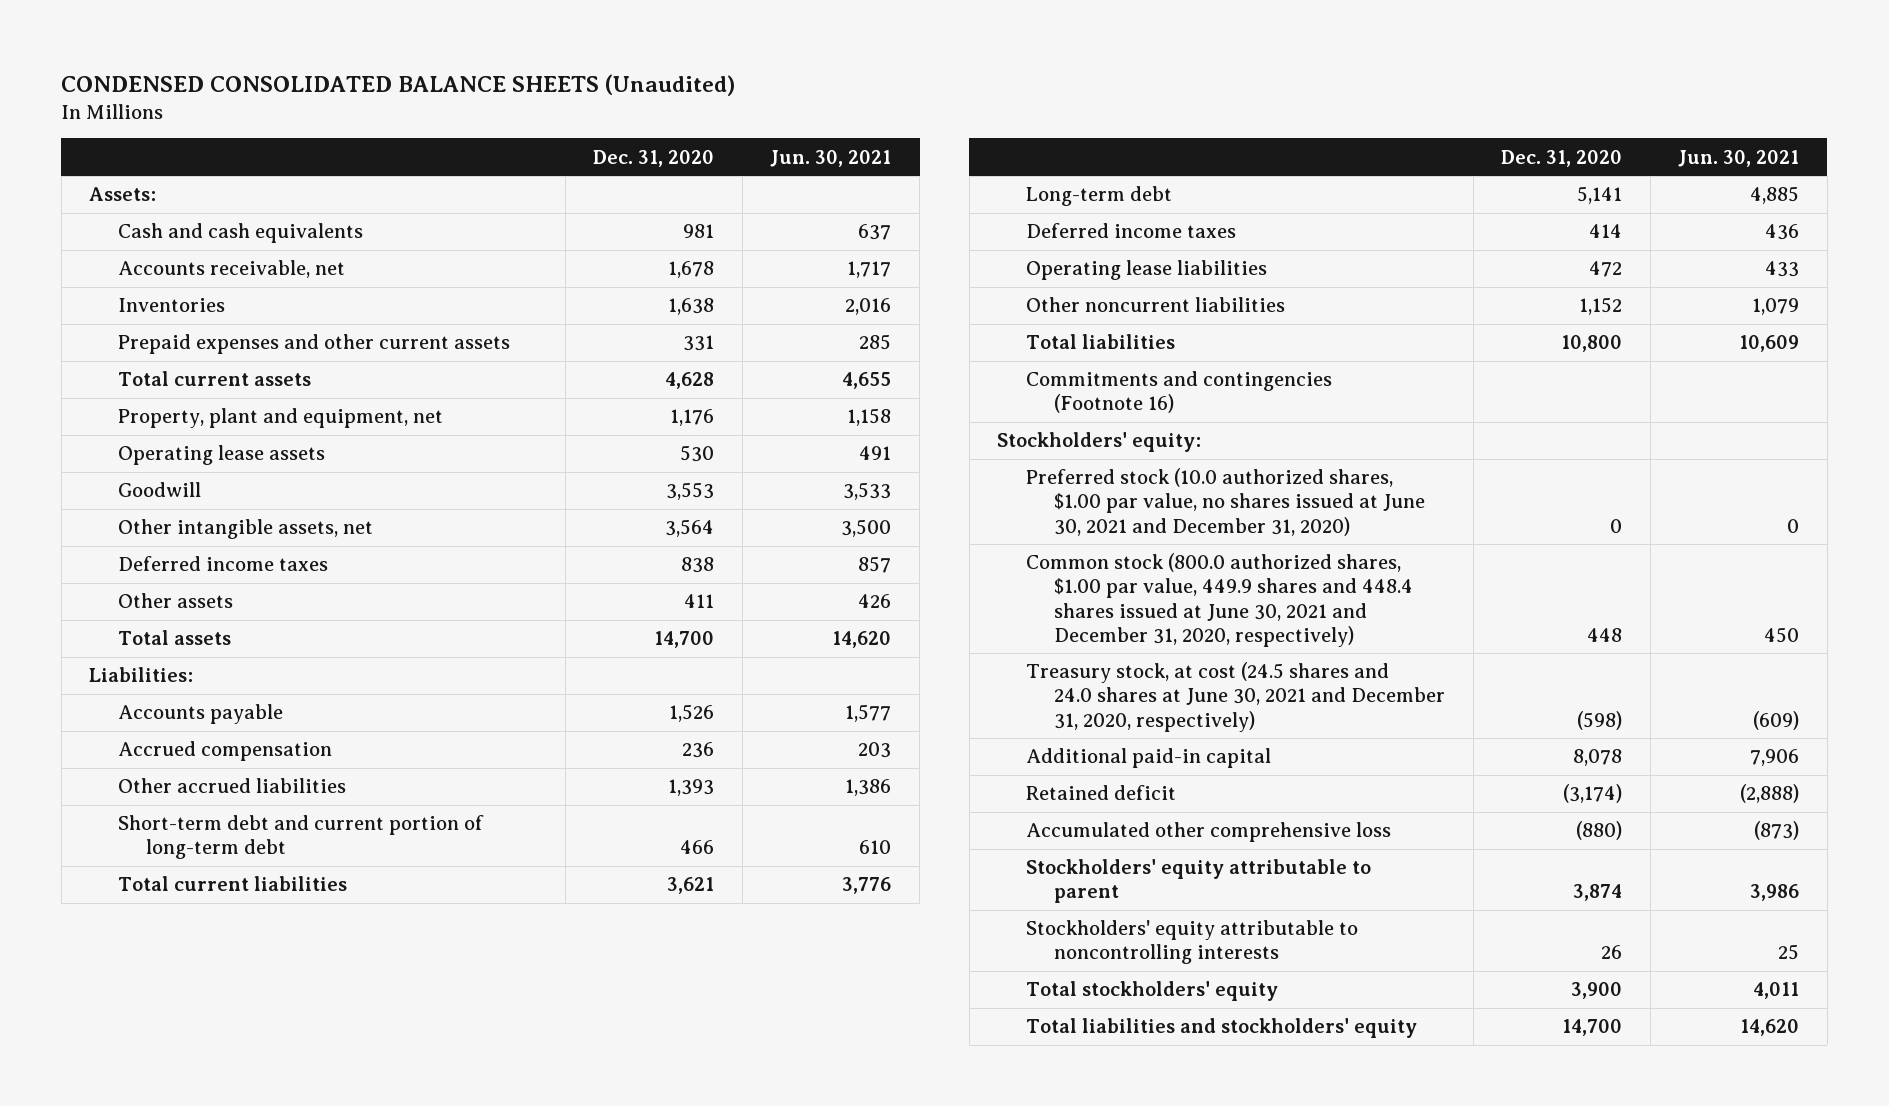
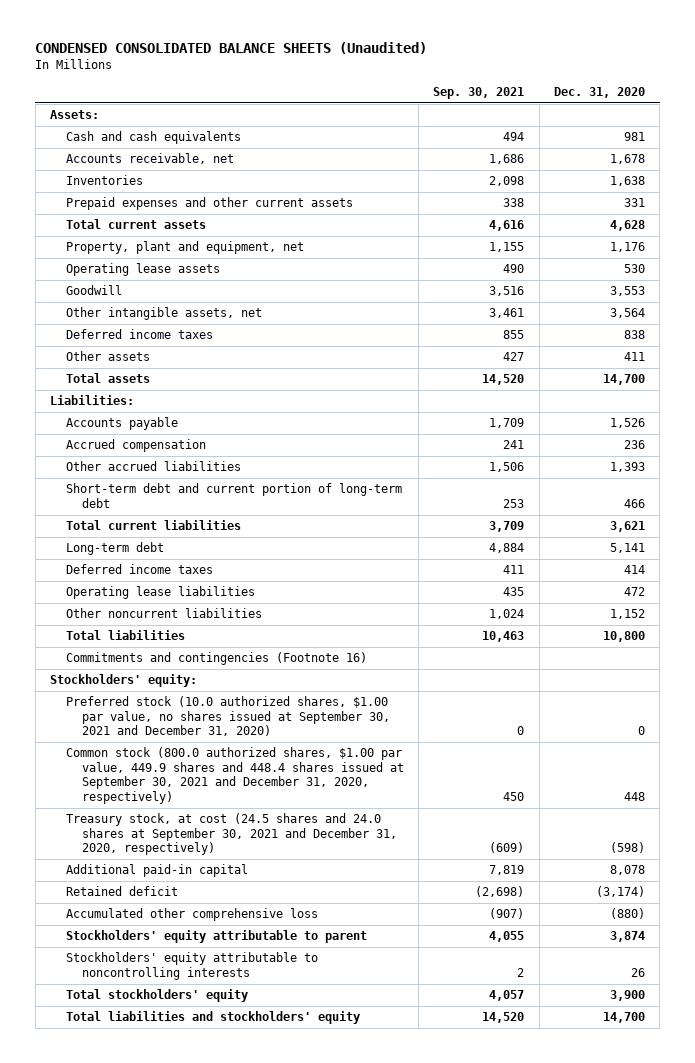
[770,149,892,167] Jun. 30, 2021 -> none
none -> [433,87,525,100] Sep. 30, 2021
[1025,468,1425,536] Preferred stock (10.0 authorized shares, $1.00 par value, no shares issued at June 30, 2021 and December 31, 2020) -> [65,696,390,737] Preferred stock (10.0 authorized shares, $1.00 par value, no shares issued at September 30, 2021 and December 31, 2020)
[1025,553,1413,647] Common stock (800.0 authorized shares, $1.00 par value, 449.9 shares and 448.4 shares issued at June 30, 2021 and December 31, 2020, respectively) -> [65,747,404,804] Common stock (800.0 authorized shares, $1.00 par value, 449.9 shares and 448.4 shares issued at September 30, 2021 and December 31, 2020, respectively)
[1025,662,1445,732] Treasury stock, at cost (24.5 shares and 24.0 shares at June 30, 2021 and December 31, 2020, respectively) -> [65,813,397,856] Treasury stock, at cost (24.5 shares and 24.0 shares at September 30, 2021 and December 31, 2020, respectively)

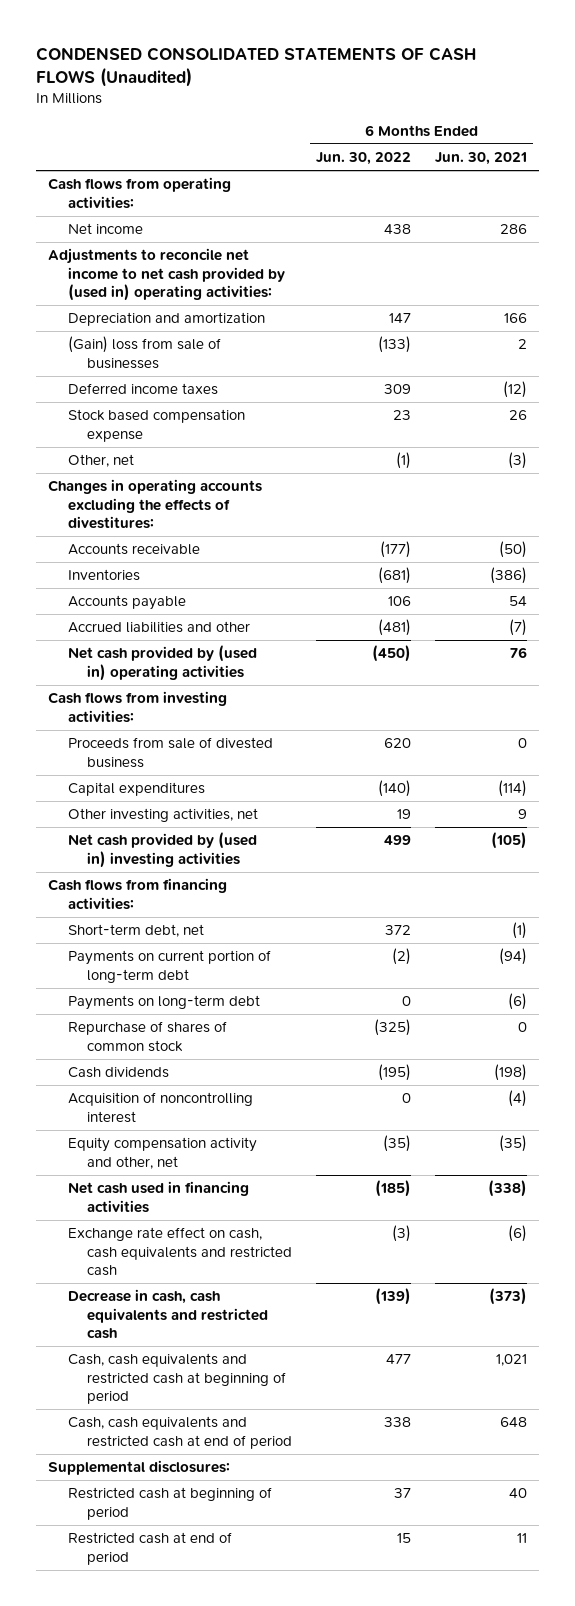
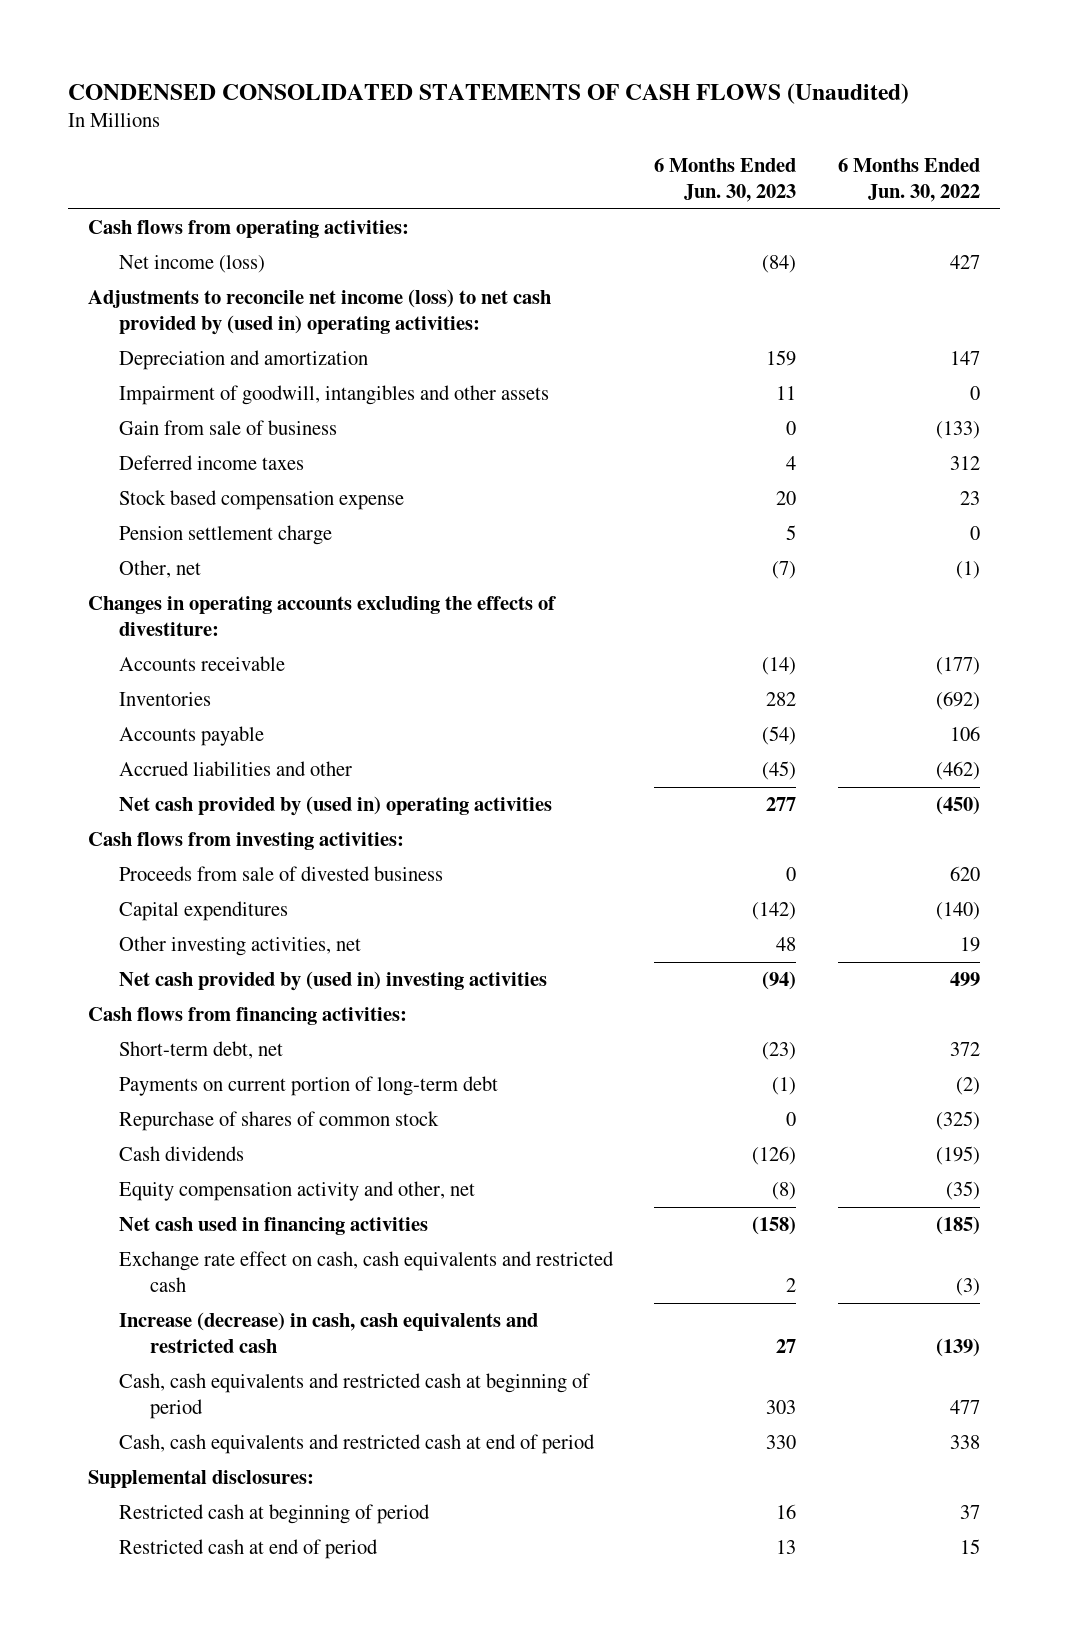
[435,152,528,166] Jun. 30, 2021 -> none
none -> [654,158,797,203] 6 Months Ended Jun. 30, 2023
[67,223,143,235] Net income -> [119,255,266,274] Net income (loss)
[384,224,412,235] 438 -> [949,255,980,270] 427
[48,248,285,301] Adjustments to reconcile net income to net cash provided by (used in) operating activities: -> [88,289,552,336] Adjustments to reconcile net income (loss) to net cash provided by (used in) operating activities:
none -> [119,385,550,406] Impairment of goodwill, intangibles and other assets
[67,336,221,369] (Gain) loss from sale of businesses -> [119,420,338,436] Gain from sale of business
[384,384,412,395] 309 -> [949,456,980,471] 312
none -> [119,525,333,546] Pension settlement charge
[48,479,263,529] Changes in operating accounts excluding the effects of divestitures: -> [88,596,557,637] Changes in operating accounts excluding the effects of divestiture:
[378,567,412,585] (681) -> [935,691,980,711] (692)
[378,619,412,637] (481) -> [935,761,980,781] (462)
[67,995,260,1011] Payments on long-term debt -> none
[67,1092,253,1123] Acquisition of noncontrolling interest -> none
[67,1289,269,1339] Decrease in cash, cash equivalents and restricted cash -> [119,1312,539,1354] Increase (decrease) in cash, cash equivalents and restricted cash

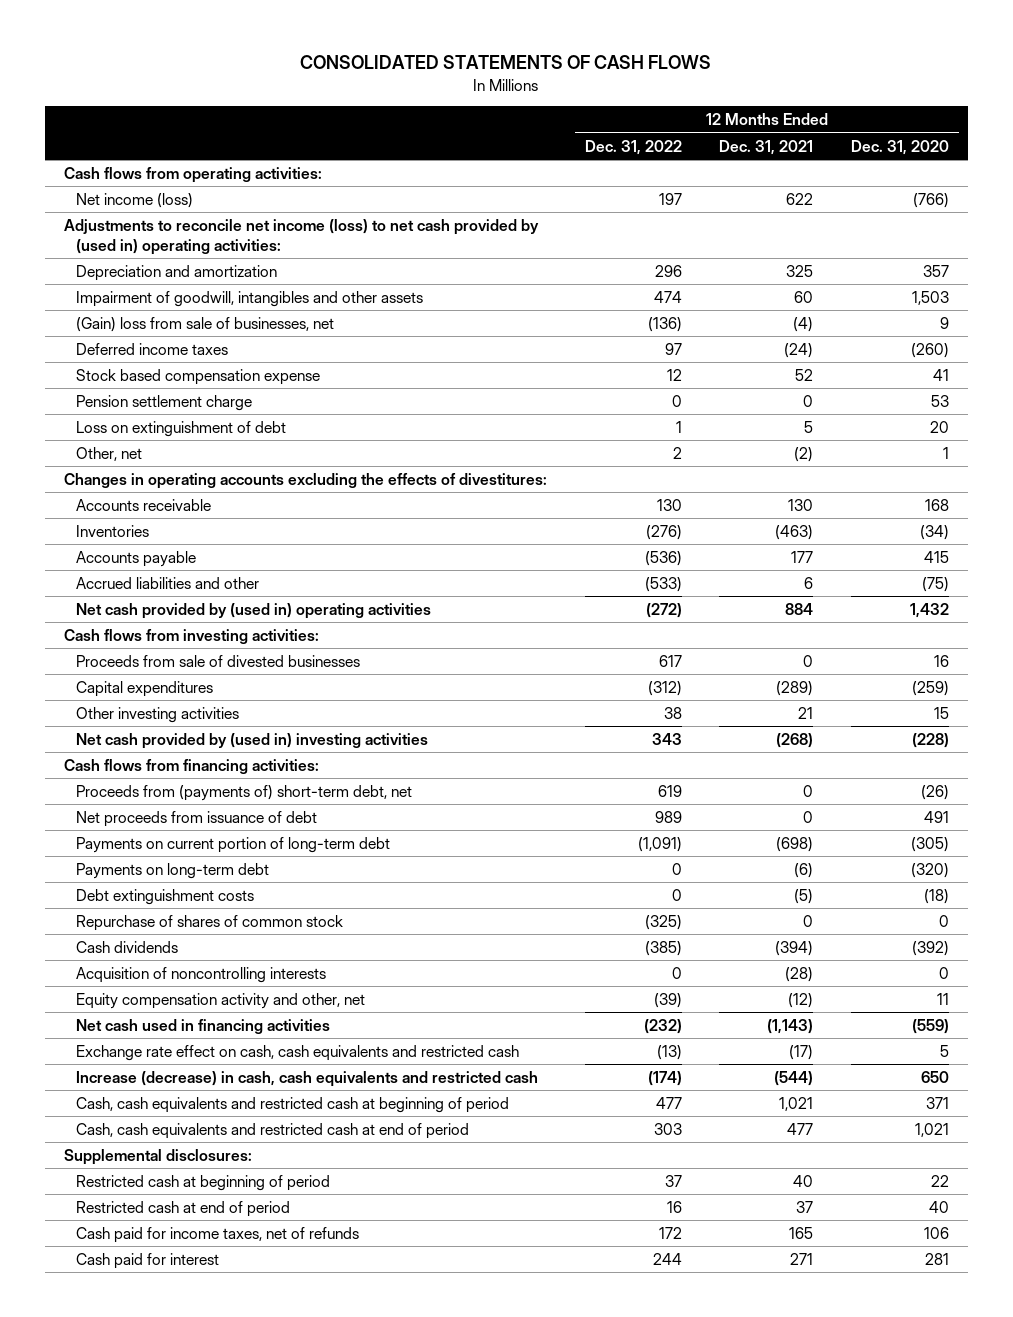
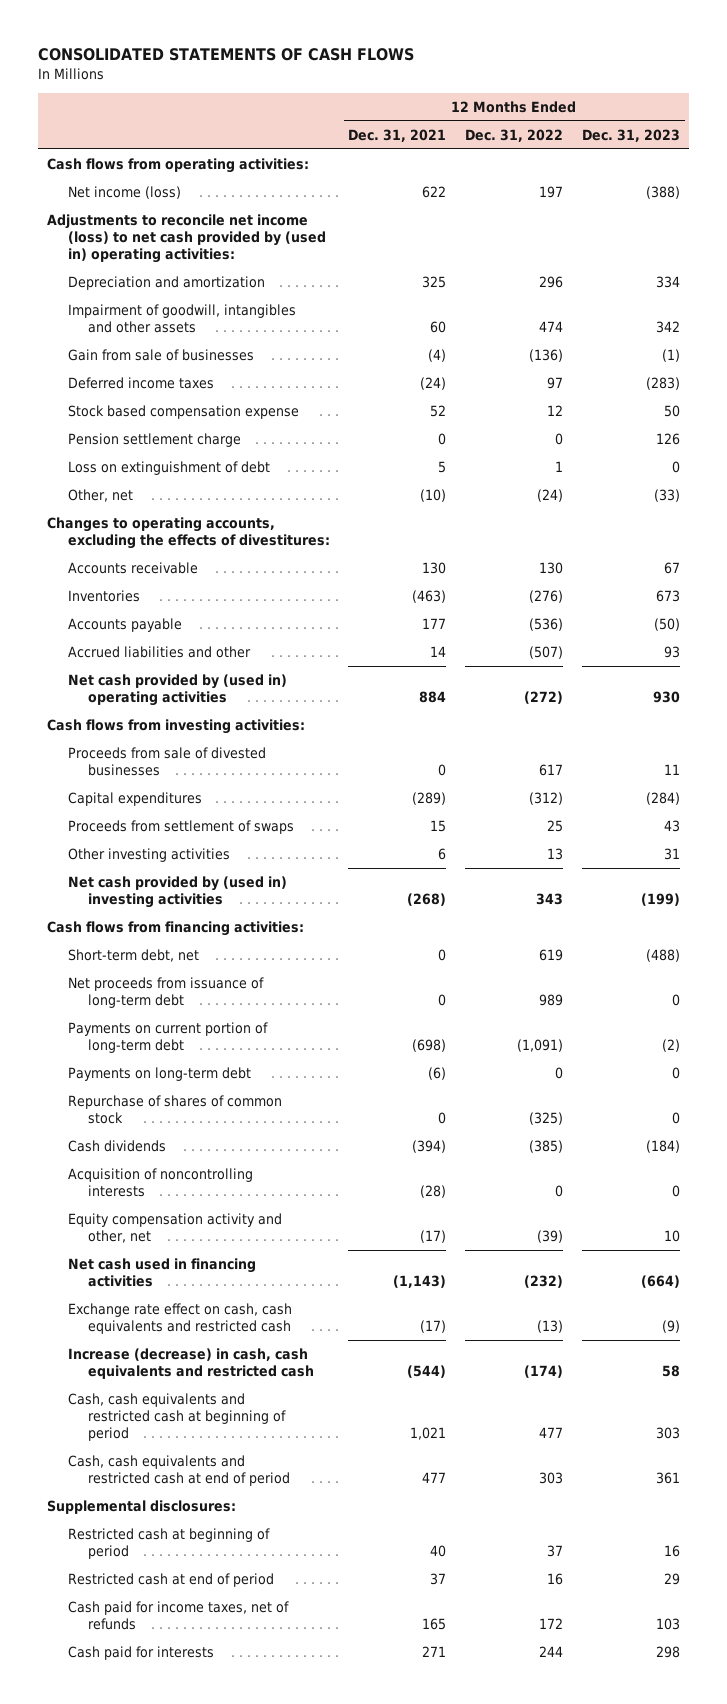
[851,139,950,155] Dec. 31, 2020 -> none
none -> [581,128,680,142] Dec. 31, 2023
[75,316,334,332] (Gain) loss from sale of businesses, net -> [67,349,254,362] Gain from sale of businesses
[672,446,682,459] 2 -> [537,489,564,503] (24)
[794,446,814,462] (2) -> [420,489,447,503] (10)
[63,472,547,489] Changes in operating accounts excluding the effects of divestitures: -> [47,517,330,550] Changes to operating accounts, excluding the effects of divestitures:
[644,576,682,592] (533) -> [529,646,564,660] (507)
[804,576,814,589] 6 -> [430,646,447,658] 14
none -> [67,820,294,835] Proceeds from settlement of swaps
[663,706,682,719] 38 -> [547,848,564,861] 13
[798,706,814,719] 21 -> [438,848,447,861] 6
[75,784,412,801] Proceeds from (payments of) short-term debt, net -> [67,949,199,963] Short-term debt, net
[75,810,317,827] Net proceeds from issuance of debt -> [67,977,264,1009] Net proceeds from issuance of long-term debt
[75,888,254,905] Debt extinguishment costs -> none
[788,992,814,1008] (12) -> [420,1230,447,1244] (17)
[75,1252,219,1269] Cash paid for interest -> [67,1646,214,1661] Cash paid for interests

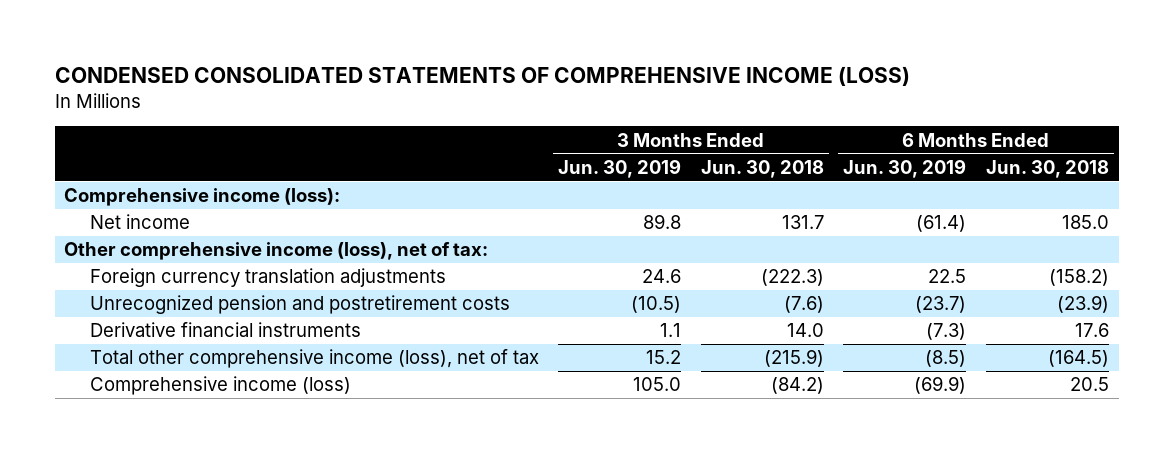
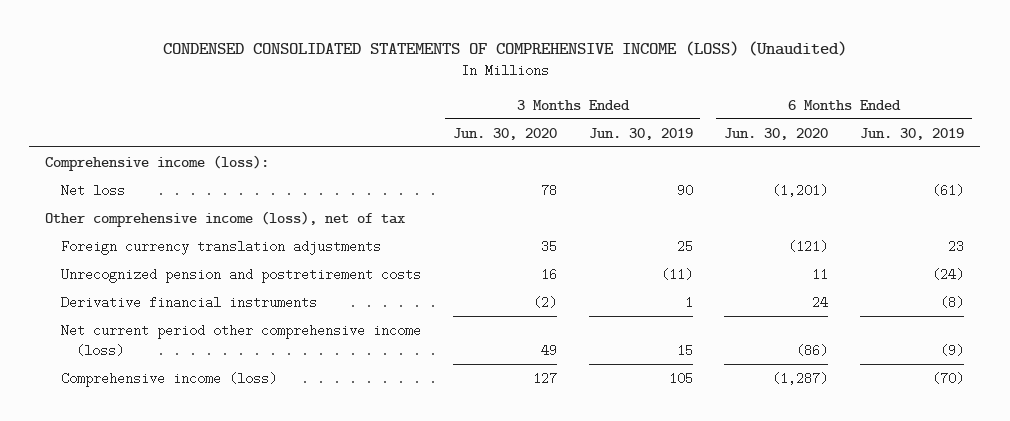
[54,66,910,87] CONDENSED CONSOLIDATED STATEMENTS OF COMPREHENSIVE INCOME (LOSS) -> [162,40,847,56] CONDENSED CONSOLIDATED STATEMENTS OF COMPREHENSIVE INCOME (LOSS) (Unaudited)
[700,159,824,178] Jun. 30, 2018 -> none
[985,159,1109,178] Jun. 30, 2018 -> none
none -> [452,127,557,140] Jun. 30, 2020
none -> [724,127,829,140] Jun. 30, 2020
[89,214,190,230] Net income -> [60,183,125,197] Net loss
[643,214,682,230] 89.8 -> [676,183,693,197] 90
[916,215,967,233] (61.4) -> [932,183,965,197] (61)
[64,242,489,261] Other comprehensive income (loss), net of tax: -> [45,210,406,227] Other comprehensive income (loss), net of tax
[642,269,682,284] 24.6 -> [676,239,693,253] 25
[928,269,967,284] 22.5 -> [948,239,965,253] 23
[631,296,682,314] (10.5) -> [660,267,693,281] (11)
[915,296,967,314] (23.7) -> [932,267,965,281] (24)
[660,323,682,338] 1.1 -> [684,295,693,309] 1
[926,323,967,341] (7.3) -> [940,295,965,309] (8)
[89,349,539,369] Total other comprehensive income (loss), net of tax -> [60,323,421,357] Net current period other comprehensive income (loss)
[646,350,682,365] 15.2 -> [676,343,693,357] 15
[925,350,967,368] (8.5) -> [940,343,965,357] (9)
[633,377,682,392] 105.0 -> [668,371,693,385] 105
[914,376,967,395] (69.9) -> [932,371,965,385] (70)

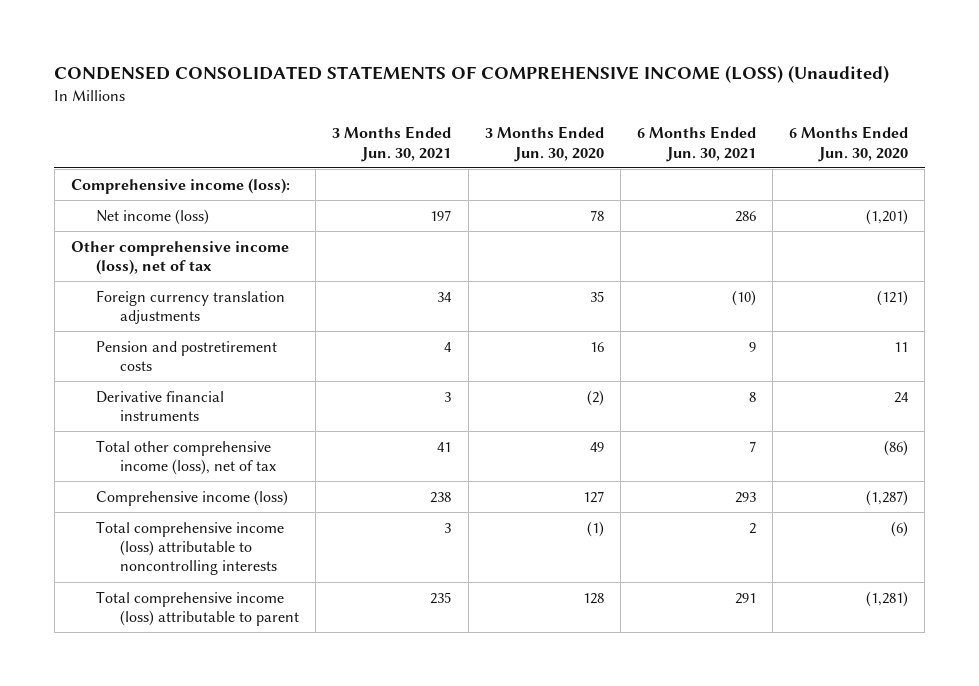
[588,127,693,140] Jun. 30, 2019 -> none
[860,127,965,140] Jun. 30, 2019 -> none
none -> [332,126,452,162] 3 Months Ended Jun. 30, 2021
none -> [637,126,757,162] 6 Months Ended Jun. 30, 2021
[60,183,125,197] Net loss -> [95,208,209,225] Net income (loss)
[60,267,421,283] Unrecognized pension and postretirement costs -> [95,340,277,372] Pension and postretirement costs
[60,323,421,357] Net current period other comprehensive income (loss) -> [95,439,277,476] Total other comprehensive income (loss), net of tax
none -> [95,520,284,576] Total comprehensive income (loss) attributable to noncontrolling interests
none -> [95,590,300,627] Total comprehensive income (loss) attributable to parent

